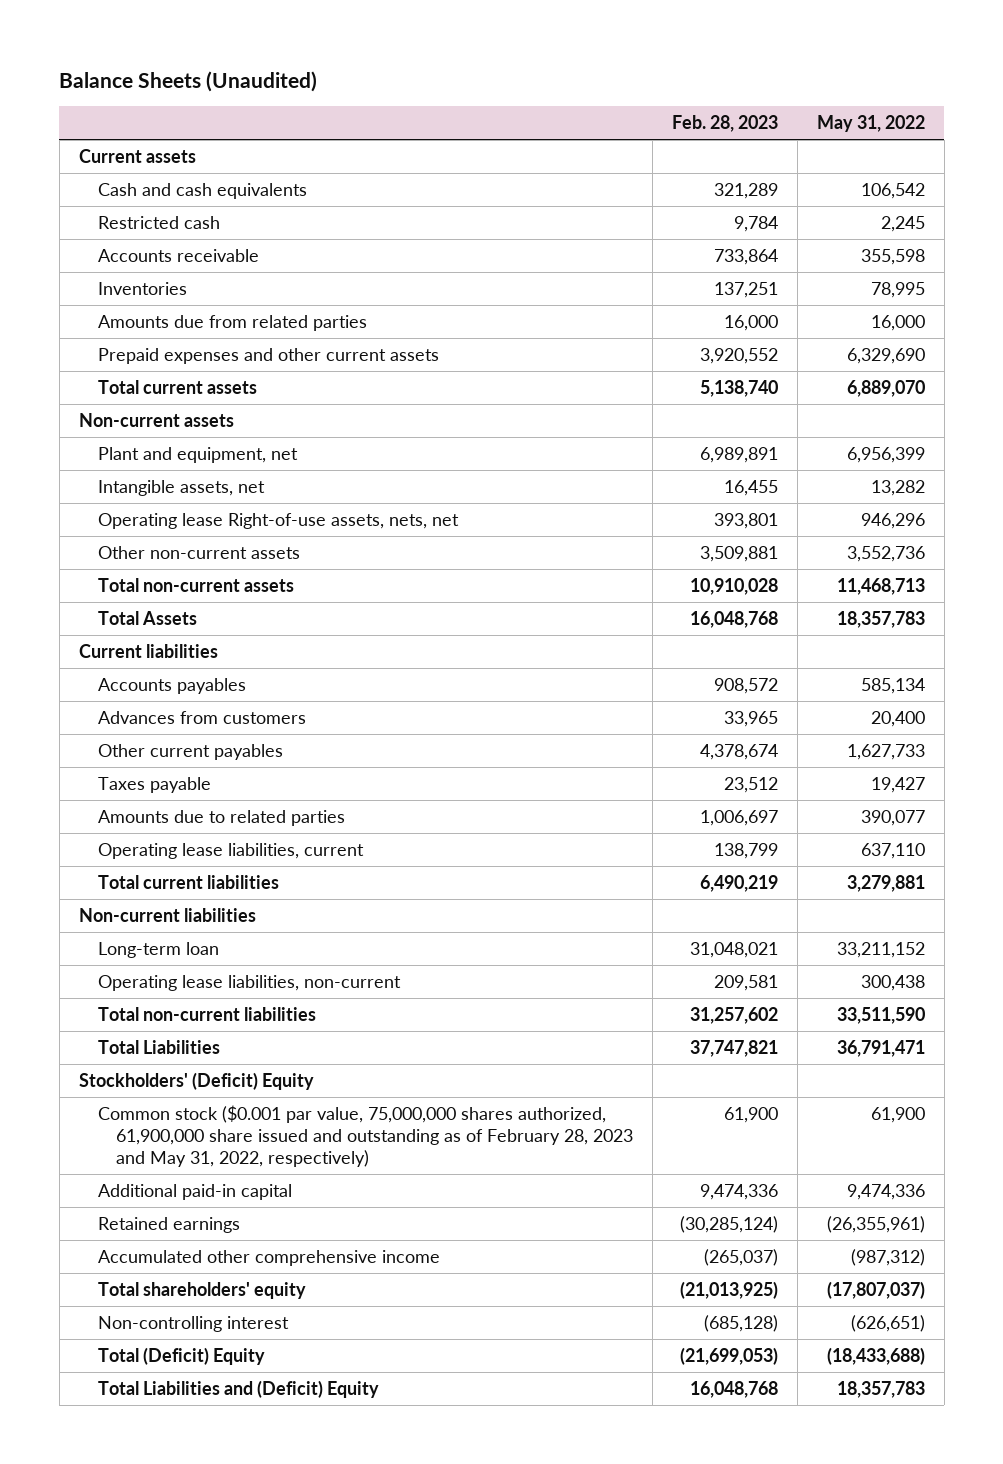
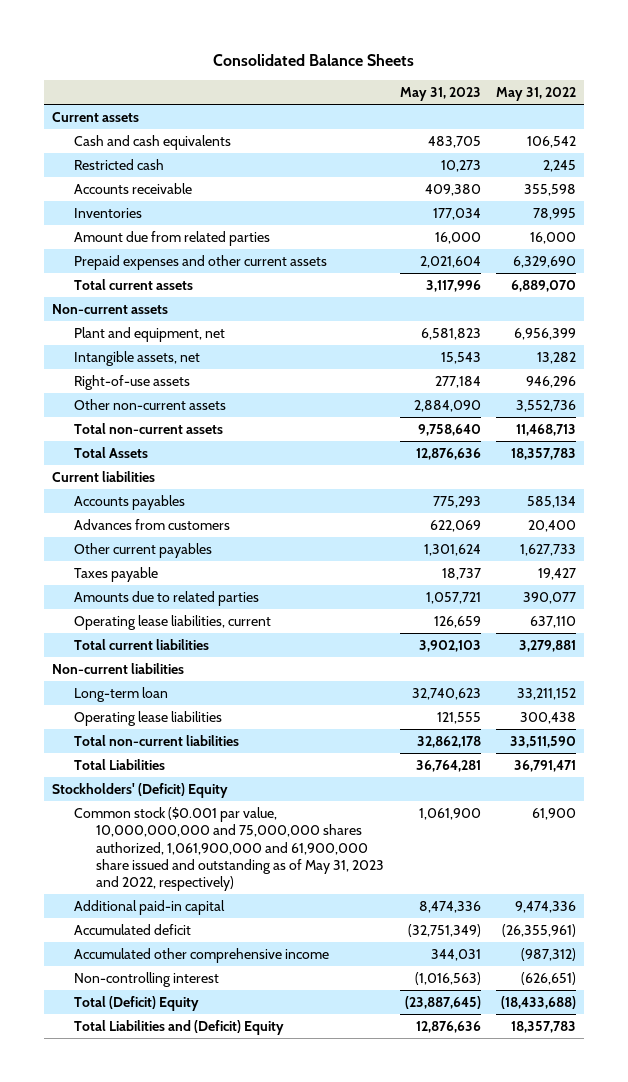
[59,70,318,92] Balance Sheets (Unaudited) -> [212,53,414,66] Consolidated Balance Sheets
[672,114,779,132] Feb. 28, 2023 -> none
none -> [399,86,481,101] May 31, 2023
[97,315,367,332] Amounts due from related parties -> [73,231,270,247] Amount due from related parties
[97,513,459,530] Operating lease Right-of-use assets, nets, net -> [73,375,190,391] Right-of-use assets
[97,975,401,992] Operating lease liabilities, non-current -> [73,711,222,727] Operating lease liabilities
[97,1105,634,1168] Common stock ($0.001 par value, 75,000,000 shares authorized, 61,900,000 share issued and outstanding as of February 28, 2023 and May 31, 2022, respectively) -> [73,807,385,892] Common stock ($0.001 par value, 10,000,000,000 and 75,000,000 shares authorized, 1,061,900,000 and 61,900,000 share issued and outstanding as of May 31, 2023 and 2022, respectively)
[97,1217,240,1234] Retained earnings -> [73,924,191,936] Accumulated deficit
[97,1282,306,1300] Total shareholders' equity -> none

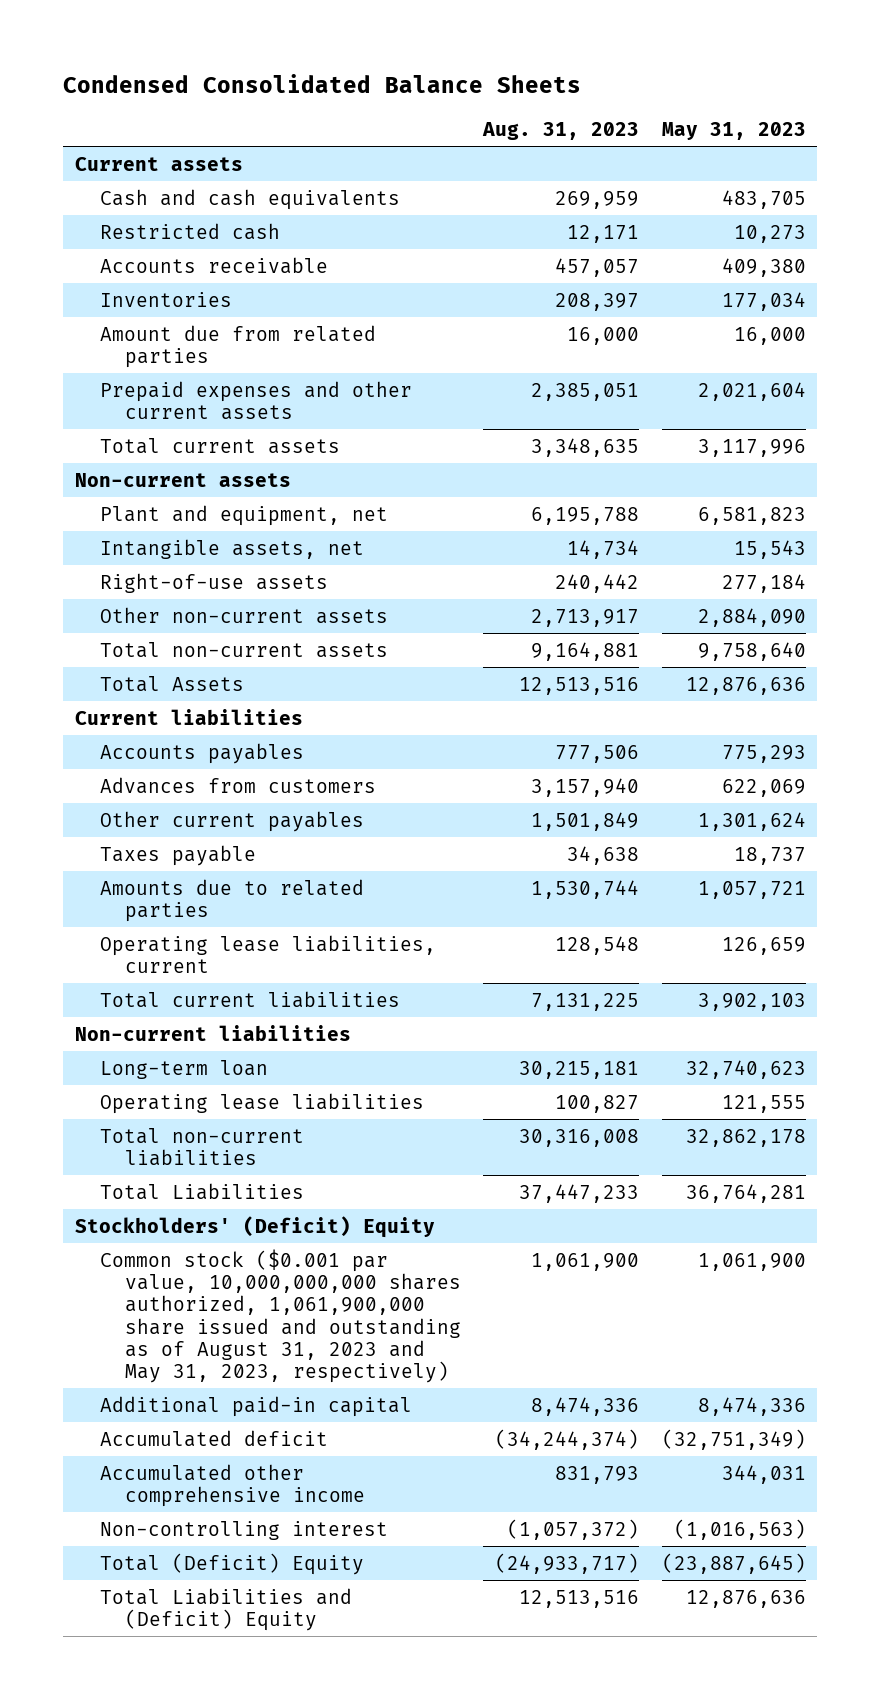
[212,53,414,66] Consolidated Balance Sheets -> [63,74,582,94] Condensed Consolidated Balance Sheets
[496,86,577,101] May 31, 2022 -> none
none -> [482,121,640,140] Aug. 31, 2023
[73,807,385,892] Common stock ($0.001 par value, 10,000,000,000 and 75,000,000 shares authorized, 1,061,900,000 and 61,900,000 share issued and outstanding as of May 31, 2023 and 2022, respectively) -> [99,1248,461,1384] Common stock ($0.001 par value, 10,000,000,000 shares authorized, 1,061,900,000 share issued and outstanding as of August 31, 2023 and May 31, 2023, respectively)

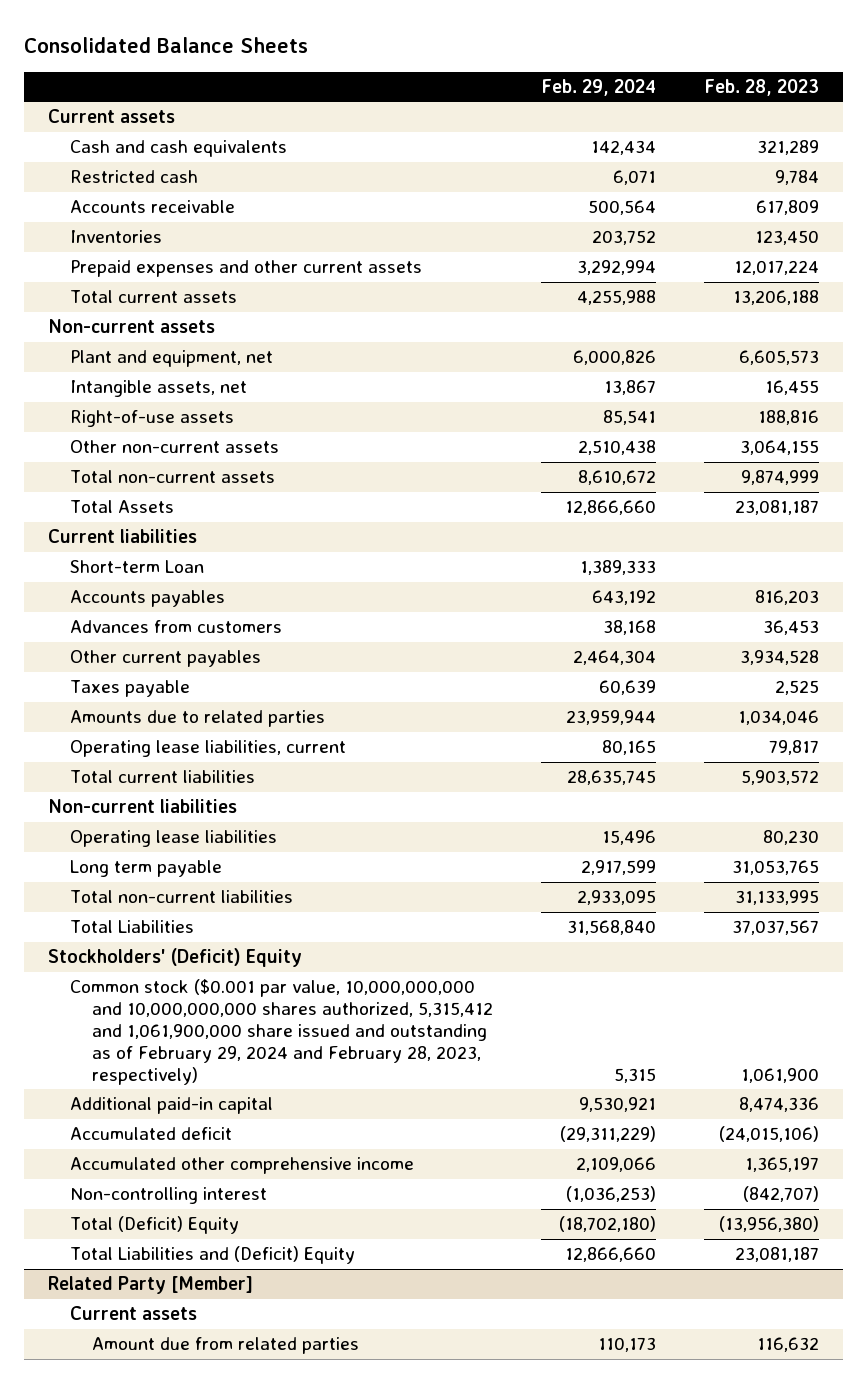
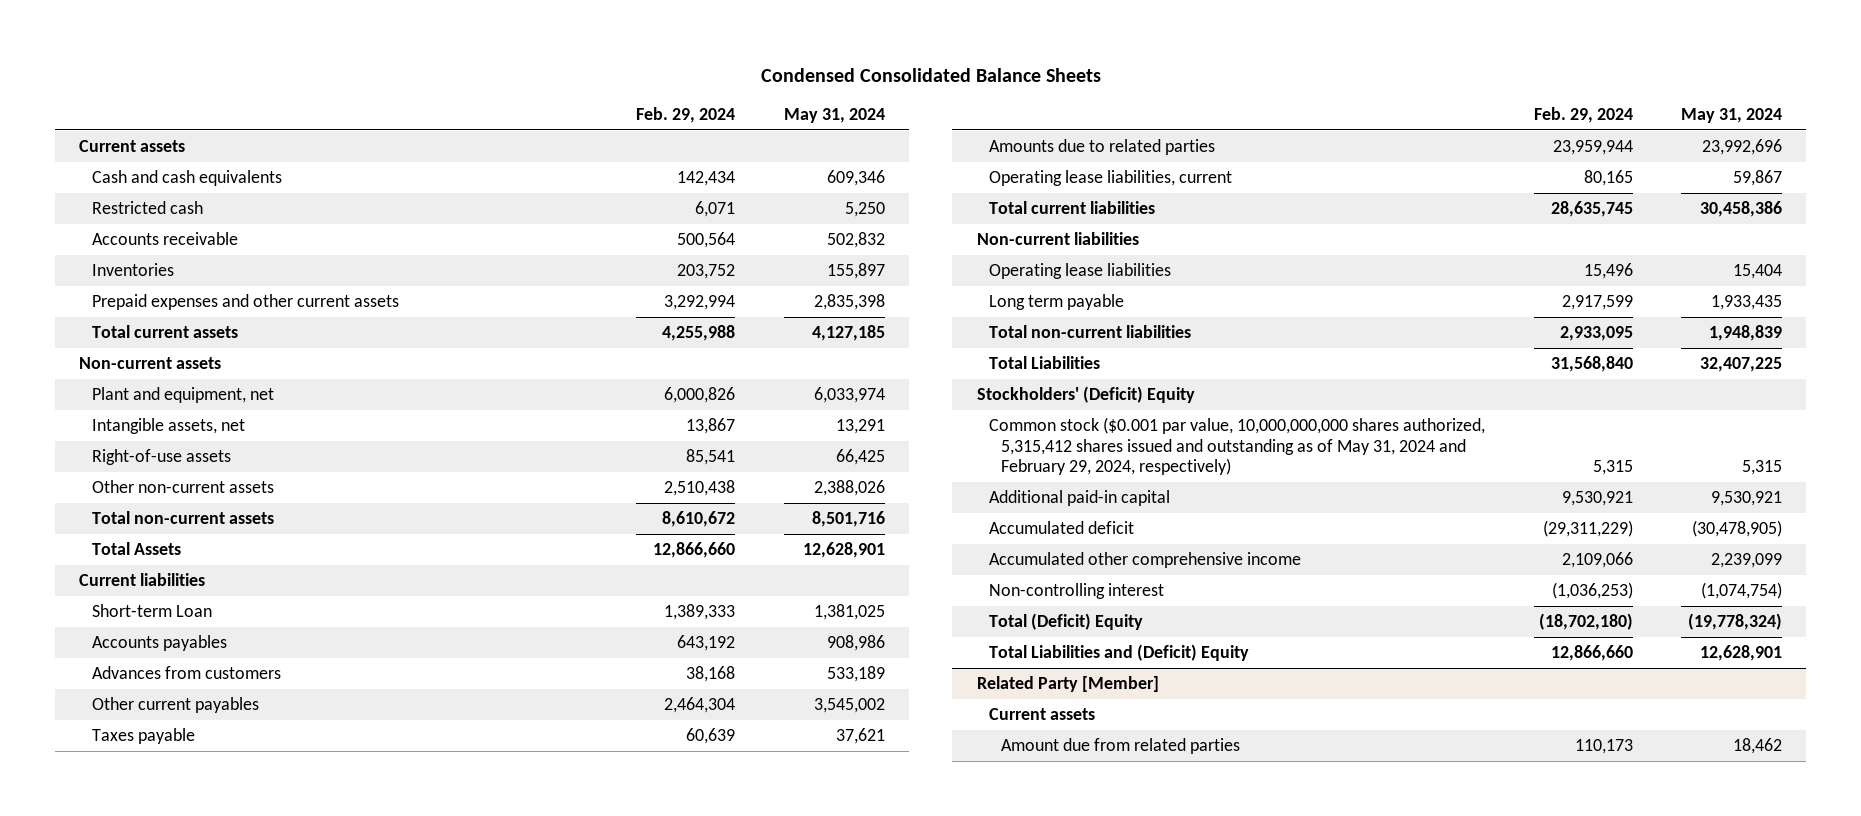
[23,36,308,53] Consolidated Balance Sheets -> [760,67,1101,82] Condensed Consolidated Balance Sheets
[704,78,820,96] Feb. 28, 2023 -> none
none -> [783,108,885,124] May 31, 2024
[70,979,494,1085] Common stock ($0.001 par value, 10,000,000,000 and 10,000,000,000 shares authorized, 5,315,412 and 1,061,900,000 share issued and outstanding as of February 29, 2024 and February 28, 2023, respectively) -> [989,417,1486,476] Common stock ($0.001 par value, 10,000,000,000 shares authorized, 5,315,412 shares issued and outstanding as of May 31, 2024 and February 29, 2024, respectively)

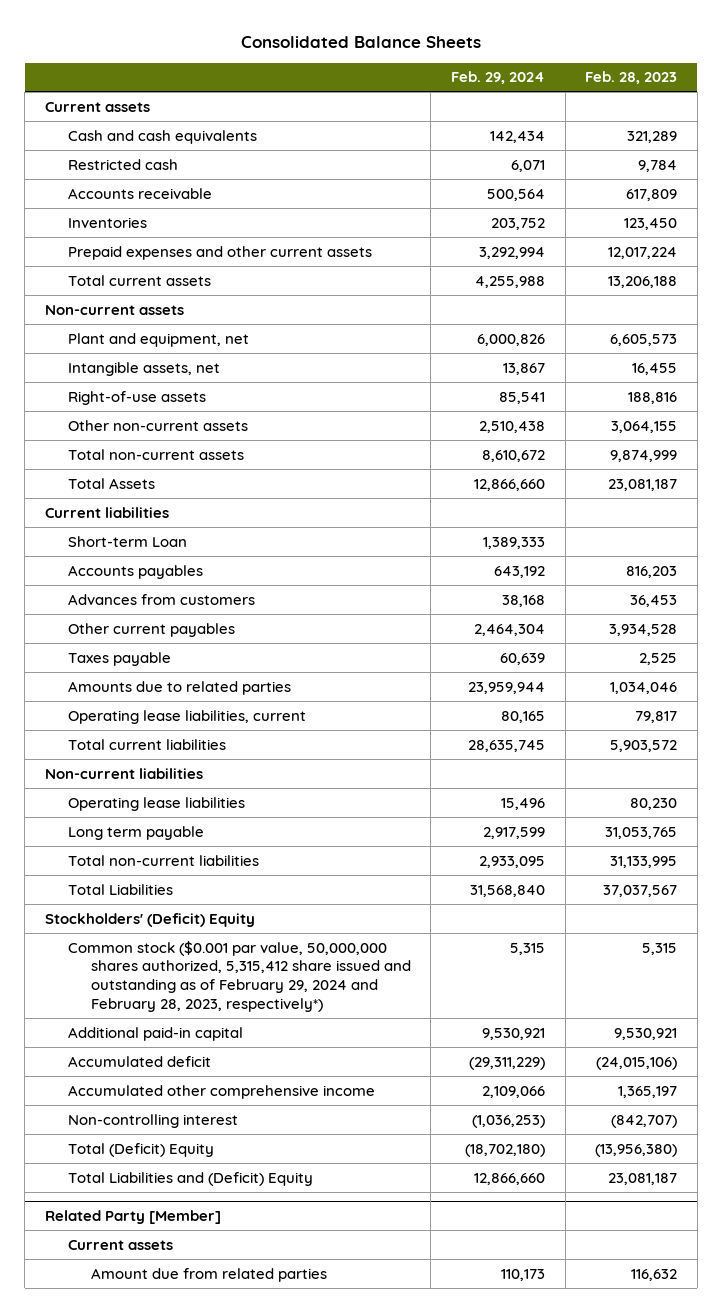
[760,67,1101,82] Condensed Consolidated Balance Sheets -> [240,35,481,48] Consolidated Balance Sheets
[783,108,885,124] May 31, 2024 -> none
none -> [585,71,678,85] Feb. 28, 2023
[989,417,1486,476] Common stock ($0.001 par value, 10,000,000,000 shares authorized, 5,315,412 shares issued and outstanding as of May 31, 2024 and February 29, 2024, respectively) -> [67,940,411,1013] Common stock ($0.001 par value, 50,000,000 shares authorized, 5,315,412 share issued and outstanding as of February 29, 2024 and February 28, 2023, respectively*)

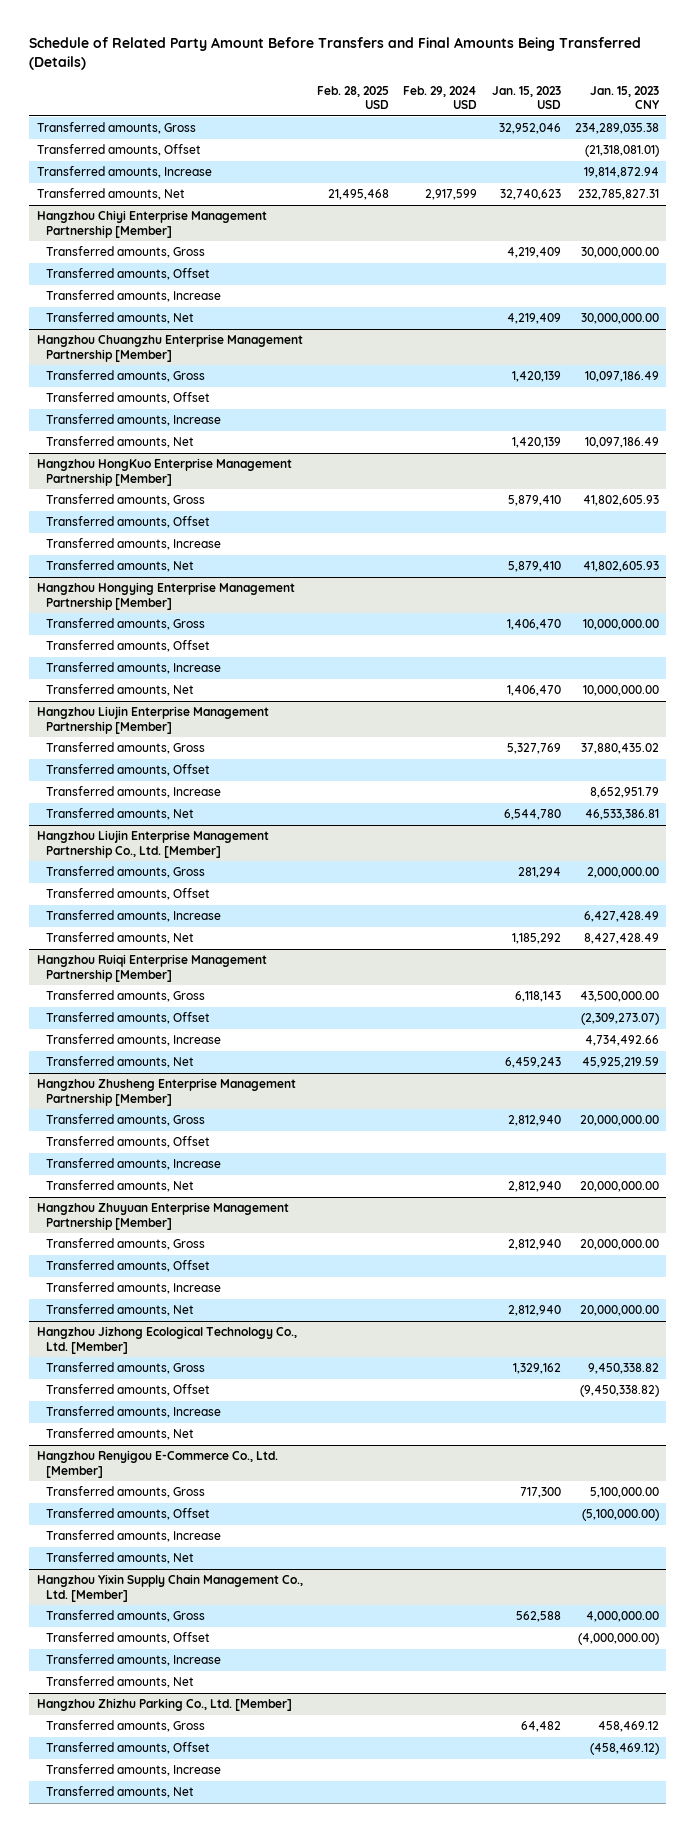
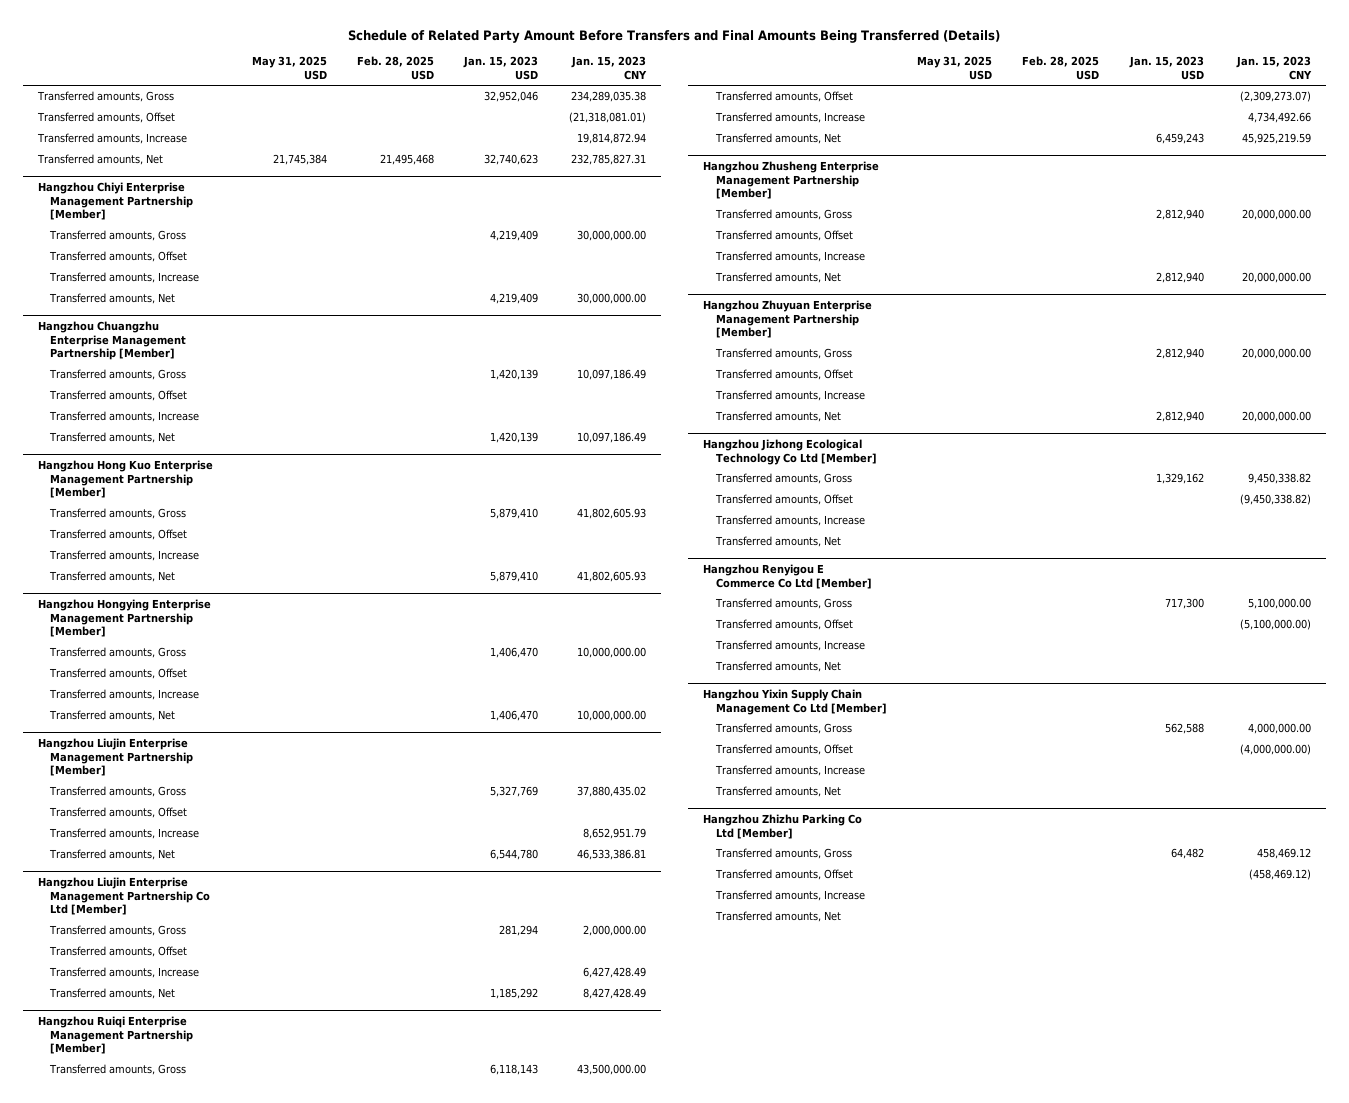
[403,85,478,109] Feb. 29, 2024 USD -> none
none -> [251,56,327,80] May 31, 2025 USD
[36,458,292,486] Hangzhou HongKuo Enterprise Management Partnership [Member] -> [37,460,213,499] Hangzhou Hong Kuo Enterprise Management Partnership [Member]
[36,830,269,858] Hangzhou Liujin Enterprise Management Partnership Co., Ltd. [Member] -> [37,877,211,916] Hangzhou Liujin Enterprise Management Partnership Co Ltd [Member]
[36,1326,297,1354] Hangzhou Jizhong Ecological Technology Co., Ltd. [Member] -> [703,439,877,465] Hangzhou Jizhong Ecological Technology Co Ltd [Member]
[36,1450,278,1478] Hangzhou Renyigou E-Commerce Co., Ltd. [Member] -> [703,564,872,589] Hangzhou Renyigou E Commerce Co Ltd [Member]
[36,1574,303,1602] Hangzhou Yixin Supply Chain Management Co., Ltd. [Member] -> [703,689,887,715] Hangzhou Yixin Supply Chain Management Co Ltd [Member]
[36,1698,292,1712] Hangzhou Zhizhu Parking Co., Ltd. [Member] -> [703,814,863,839] Hangzhou Zhizhu Parking Co Ltd [Member]

